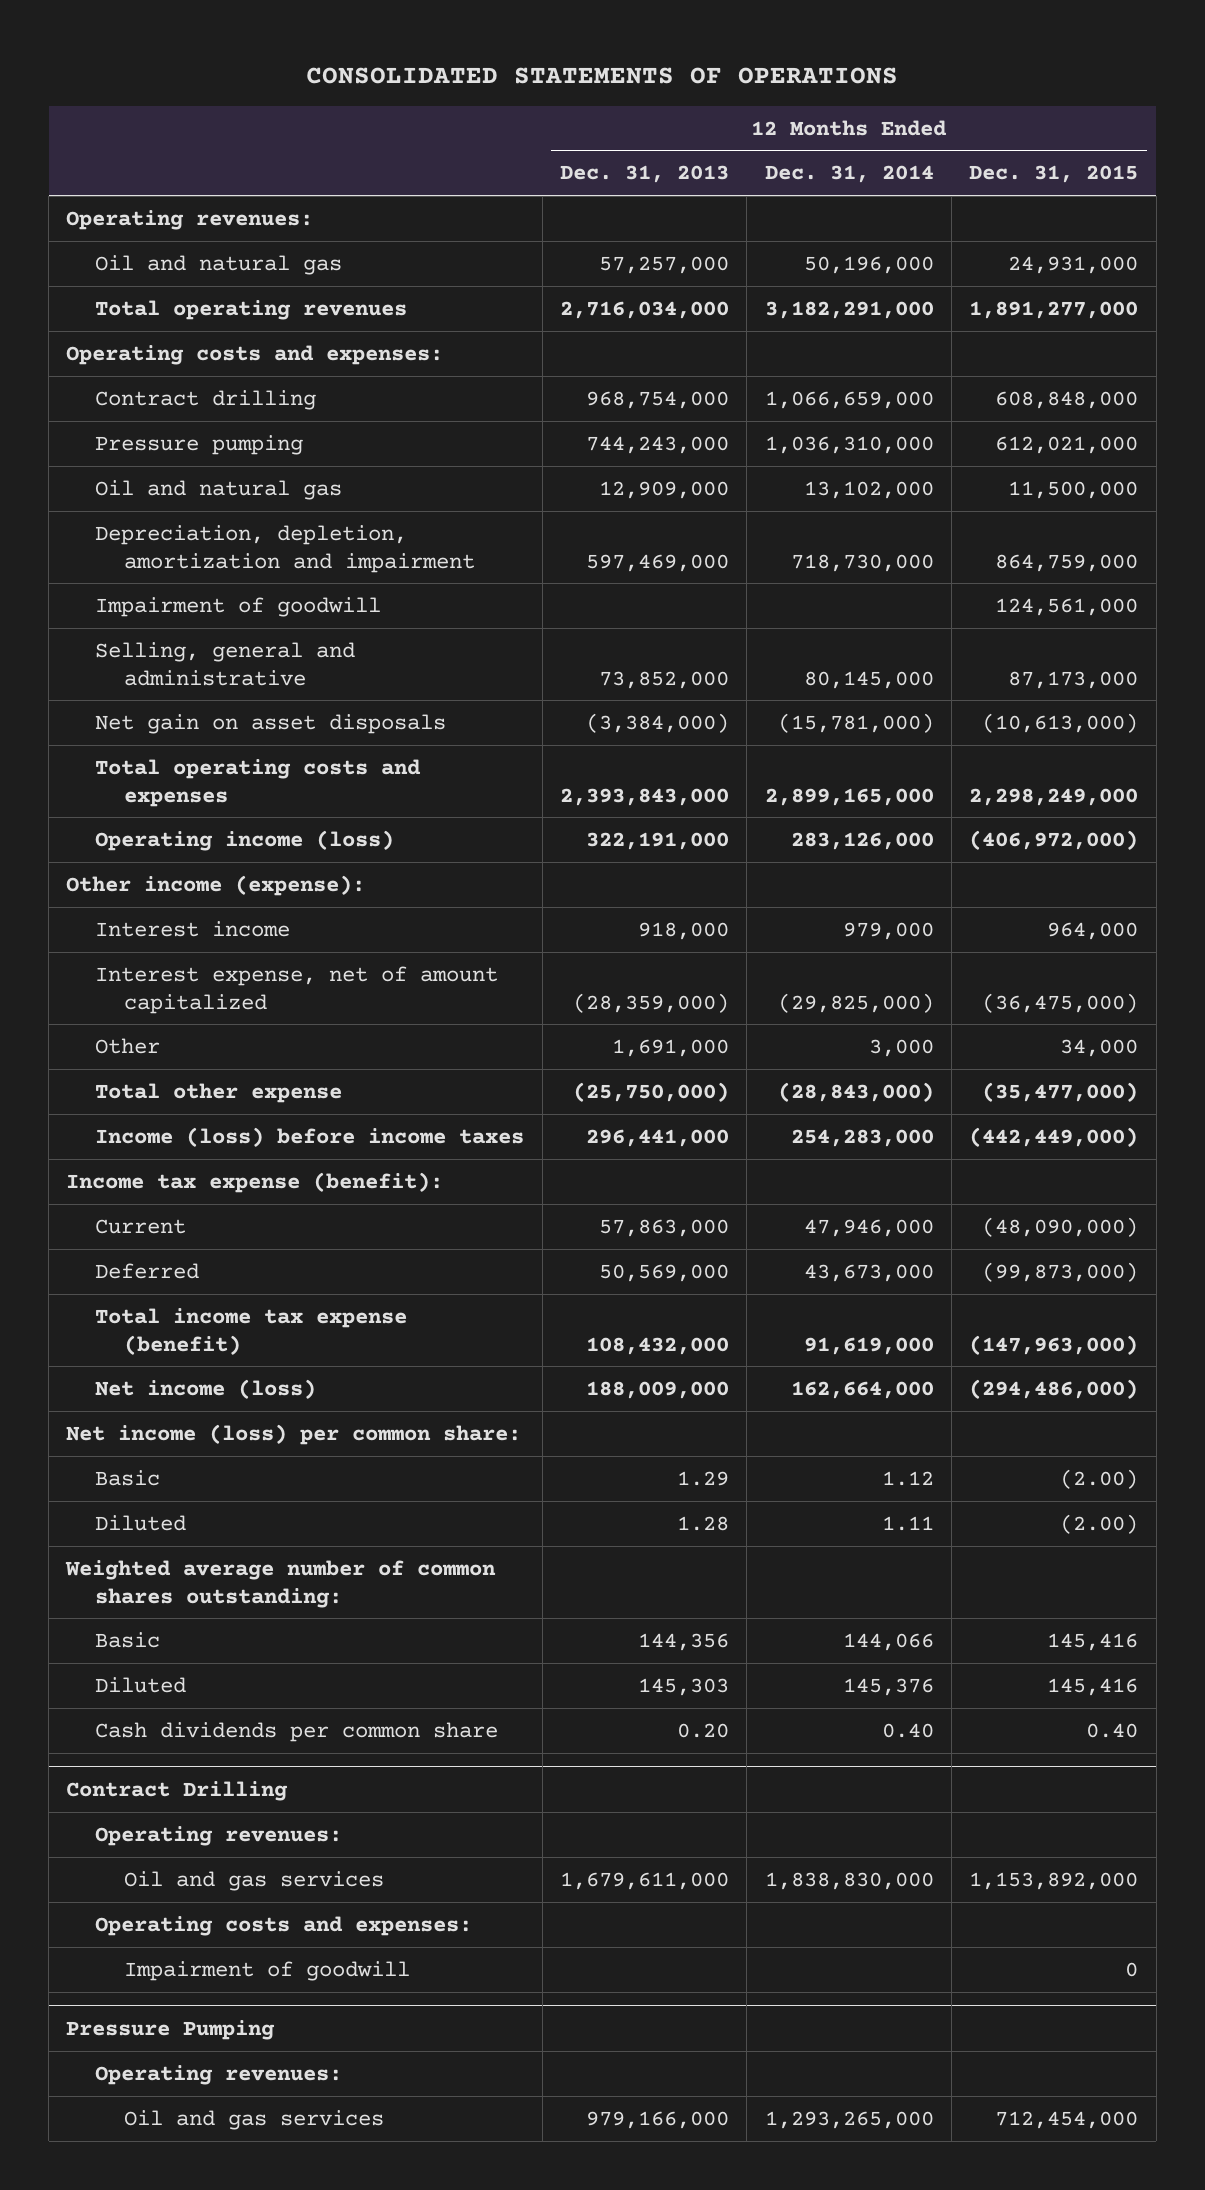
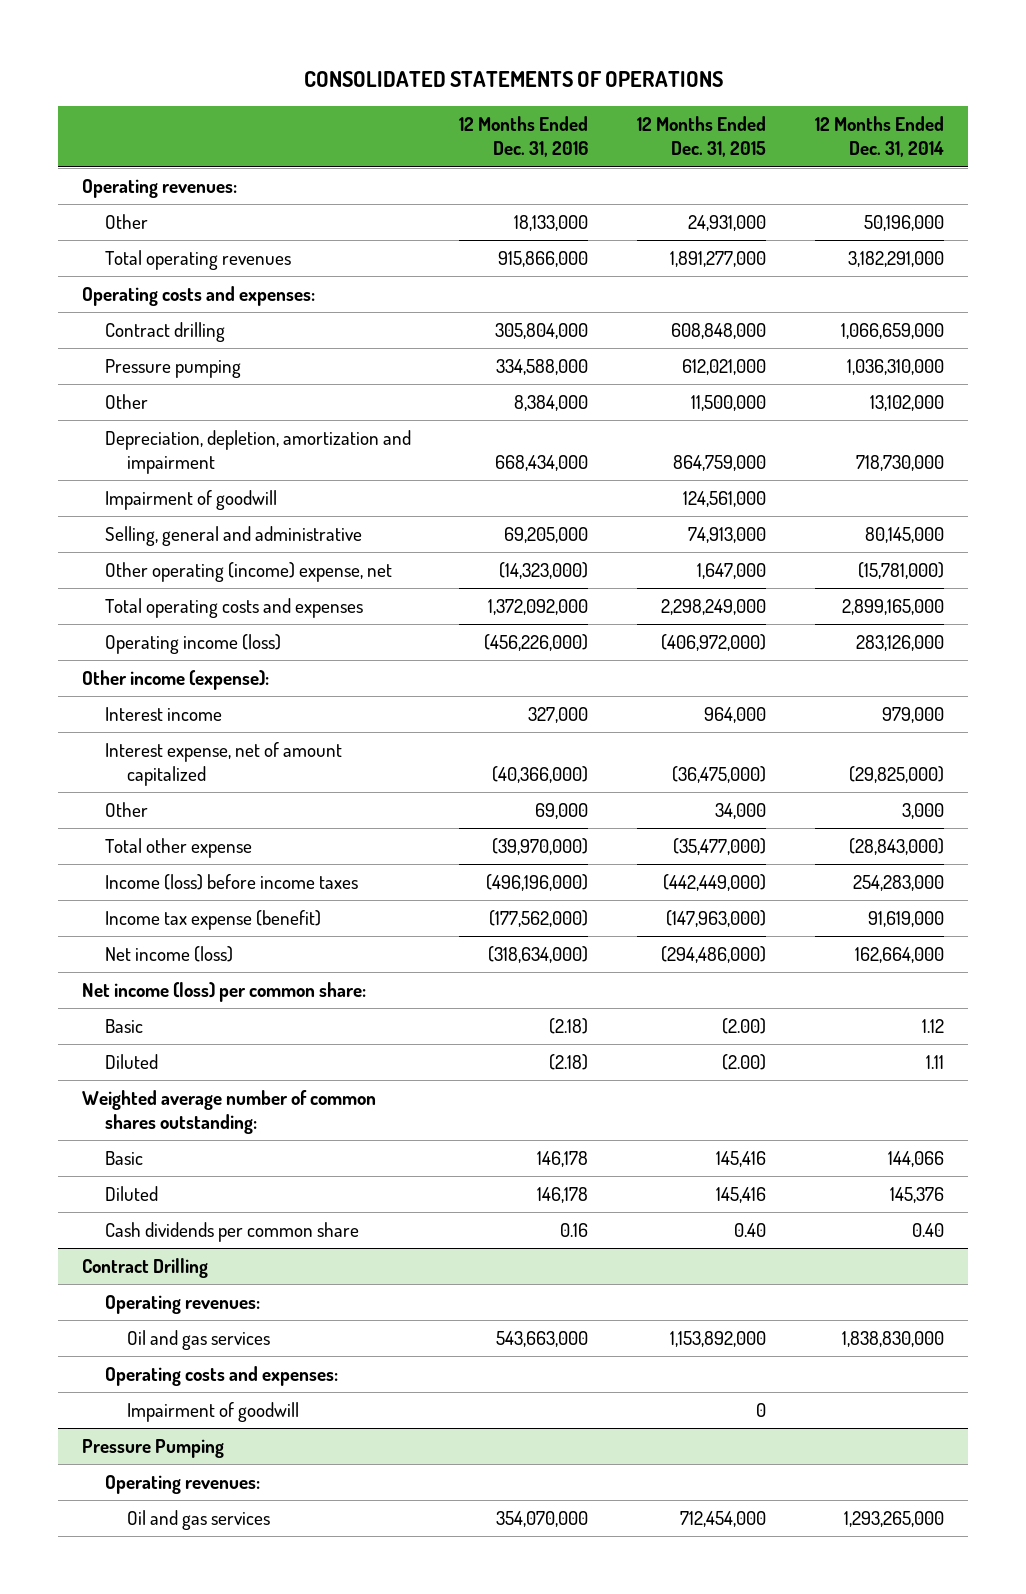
[559,165,729,184] Dec. 31, 2013 -> none
none -> [459,116,589,158] 12 Months Ended Dec. 31, 2016
[95,254,343,275] Oil and natural gas -> [104,214,148,230] Other
[95,479,343,500] Oil and natural gas -> [104,394,148,410] Other
[95,713,447,734] Net gain on asset disposals -> none
[1008,670,1139,689] 87,173,000 -> [688,527,767,544] 74,913,000
none -> [104,562,392,583] Other operating (income) expense, net
[66,1171,444,1193] Income tax expense (benefit): -> none
[95,1218,187,1234] Current -> none
[95,1262,200,1279] Deferred -> none
[95,1307,408,1355] Total income tax expense (benefit) -> [104,910,321,931] Income tax expense (benefit)

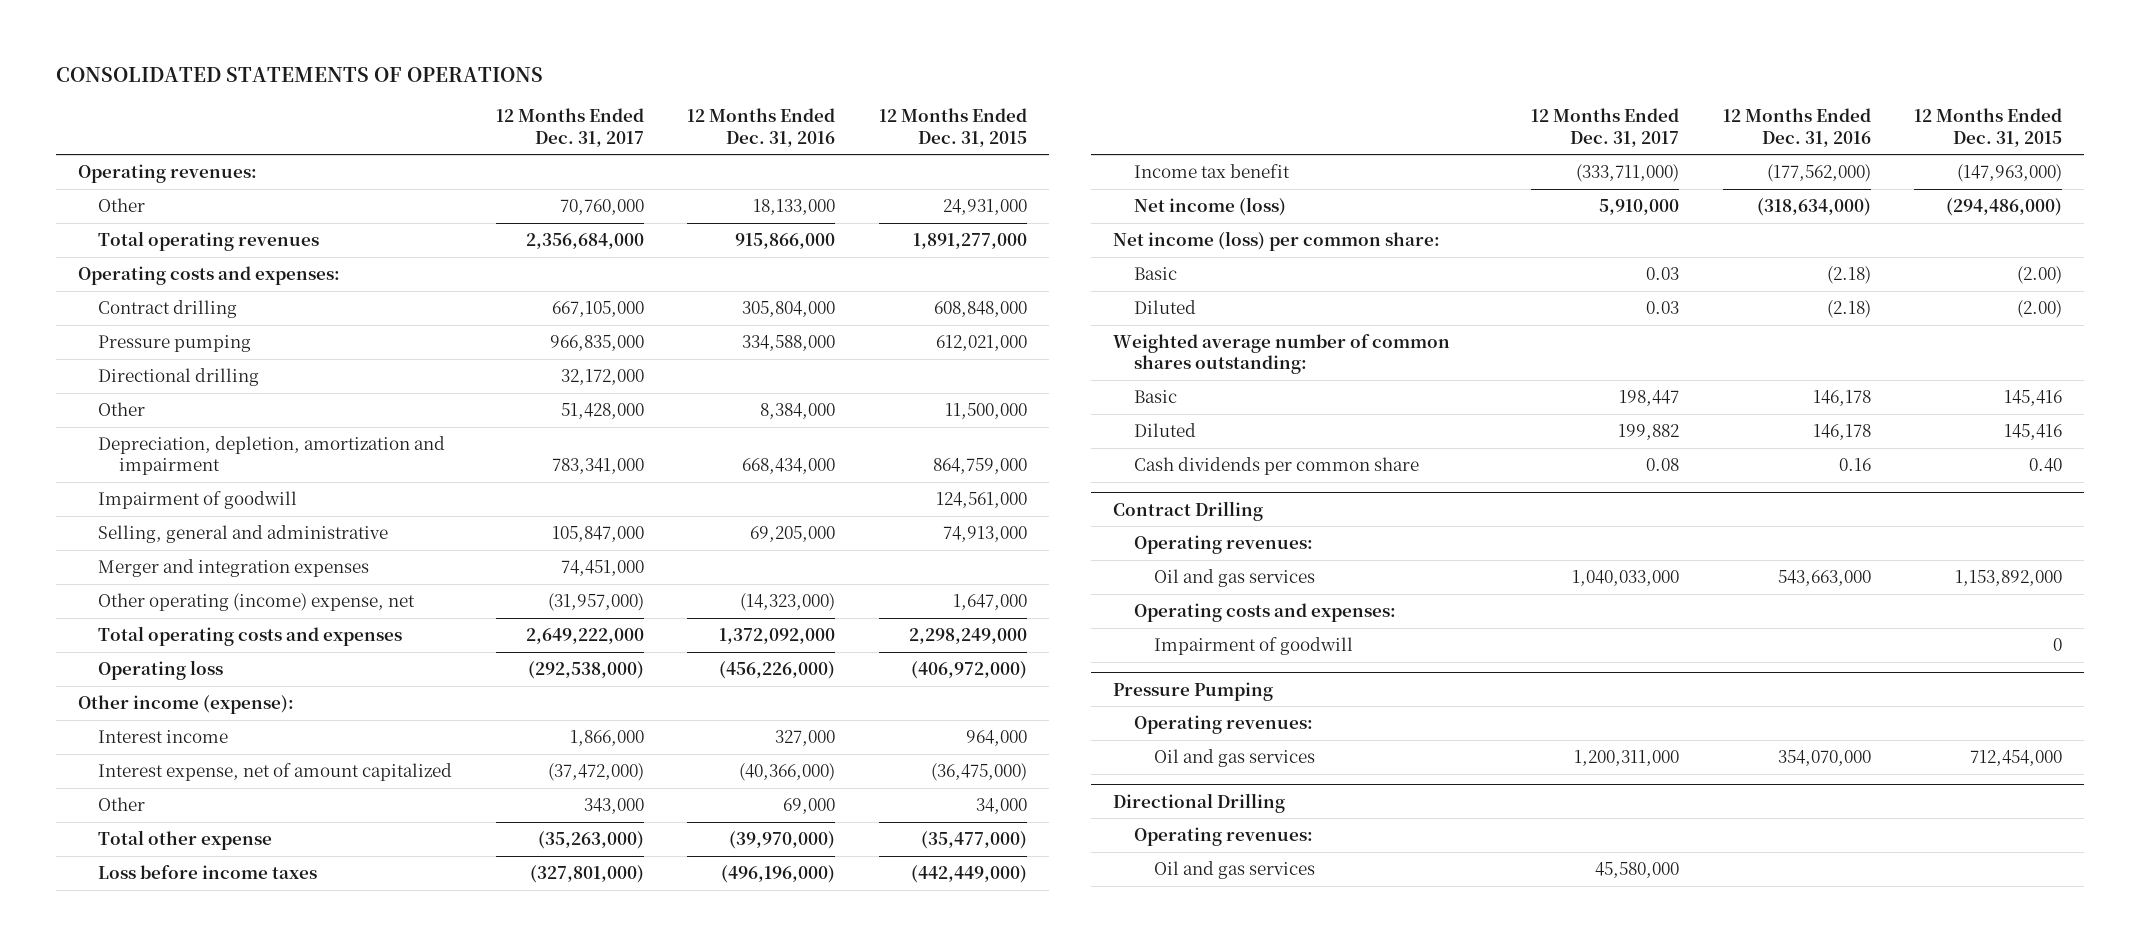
[814,116,944,158] 12 Months Ended Dec. 31, 2014 -> none
none -> [495,108,644,147] 12 Months Ended Dec. 31, 2017
none -> [98,367,260,386] Directional drilling
none -> [98,558,370,577] Merger and integration expenses
[104,634,281,655] Operating income (loss) -> [98,659,224,680] Operating loss
[104,874,358,891] Income (loss) before income taxes -> [98,864,318,879] Loss before income taxes
[104,910,321,931] Income tax expense (benefit) -> [1133,163,1290,178] Income tax benefit
none -> [1113,792,1286,813] Directional Drilling
none -> [1133,826,1313,846] Operating revenues:
none -> [1154,860,1316,879] Oil and gas services

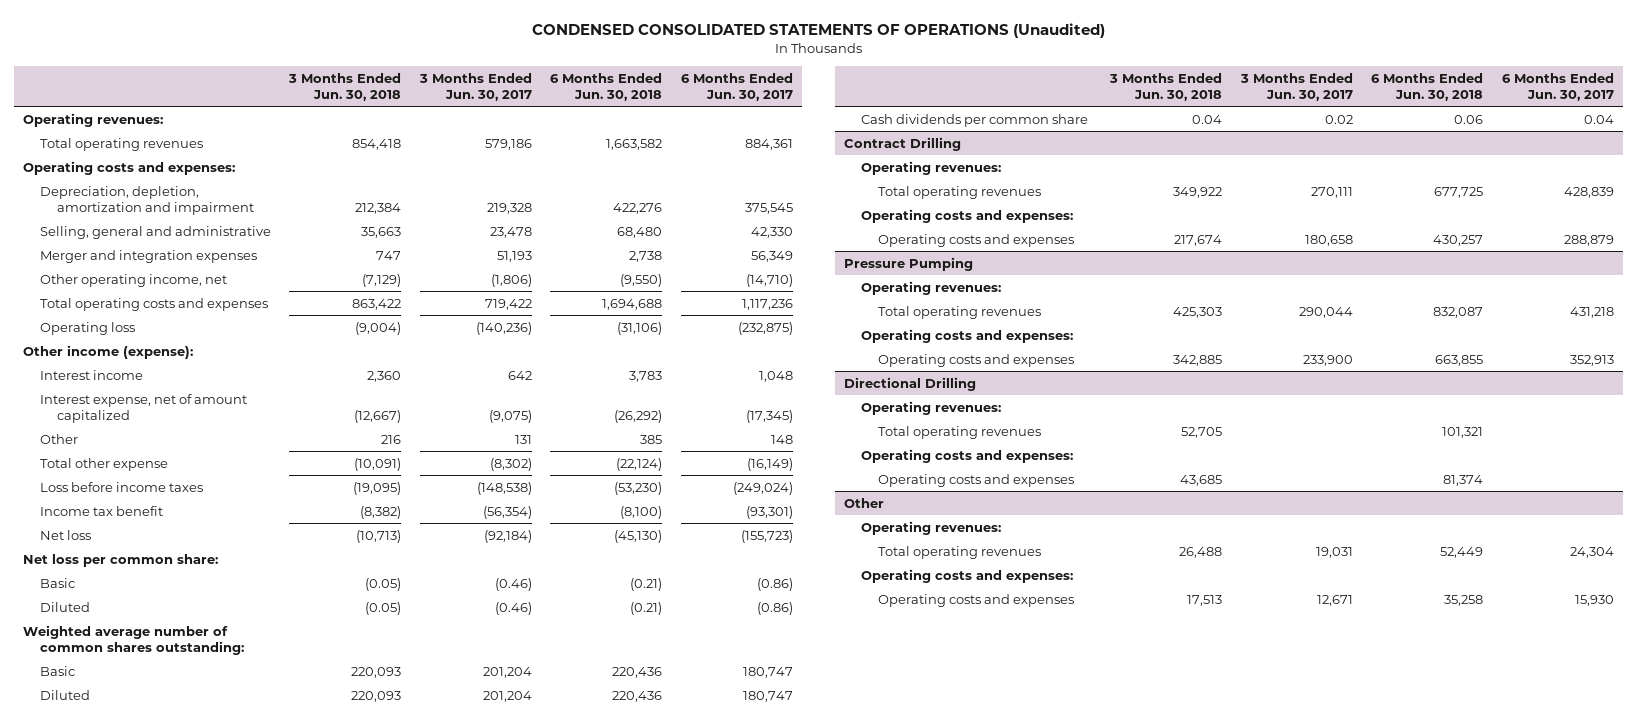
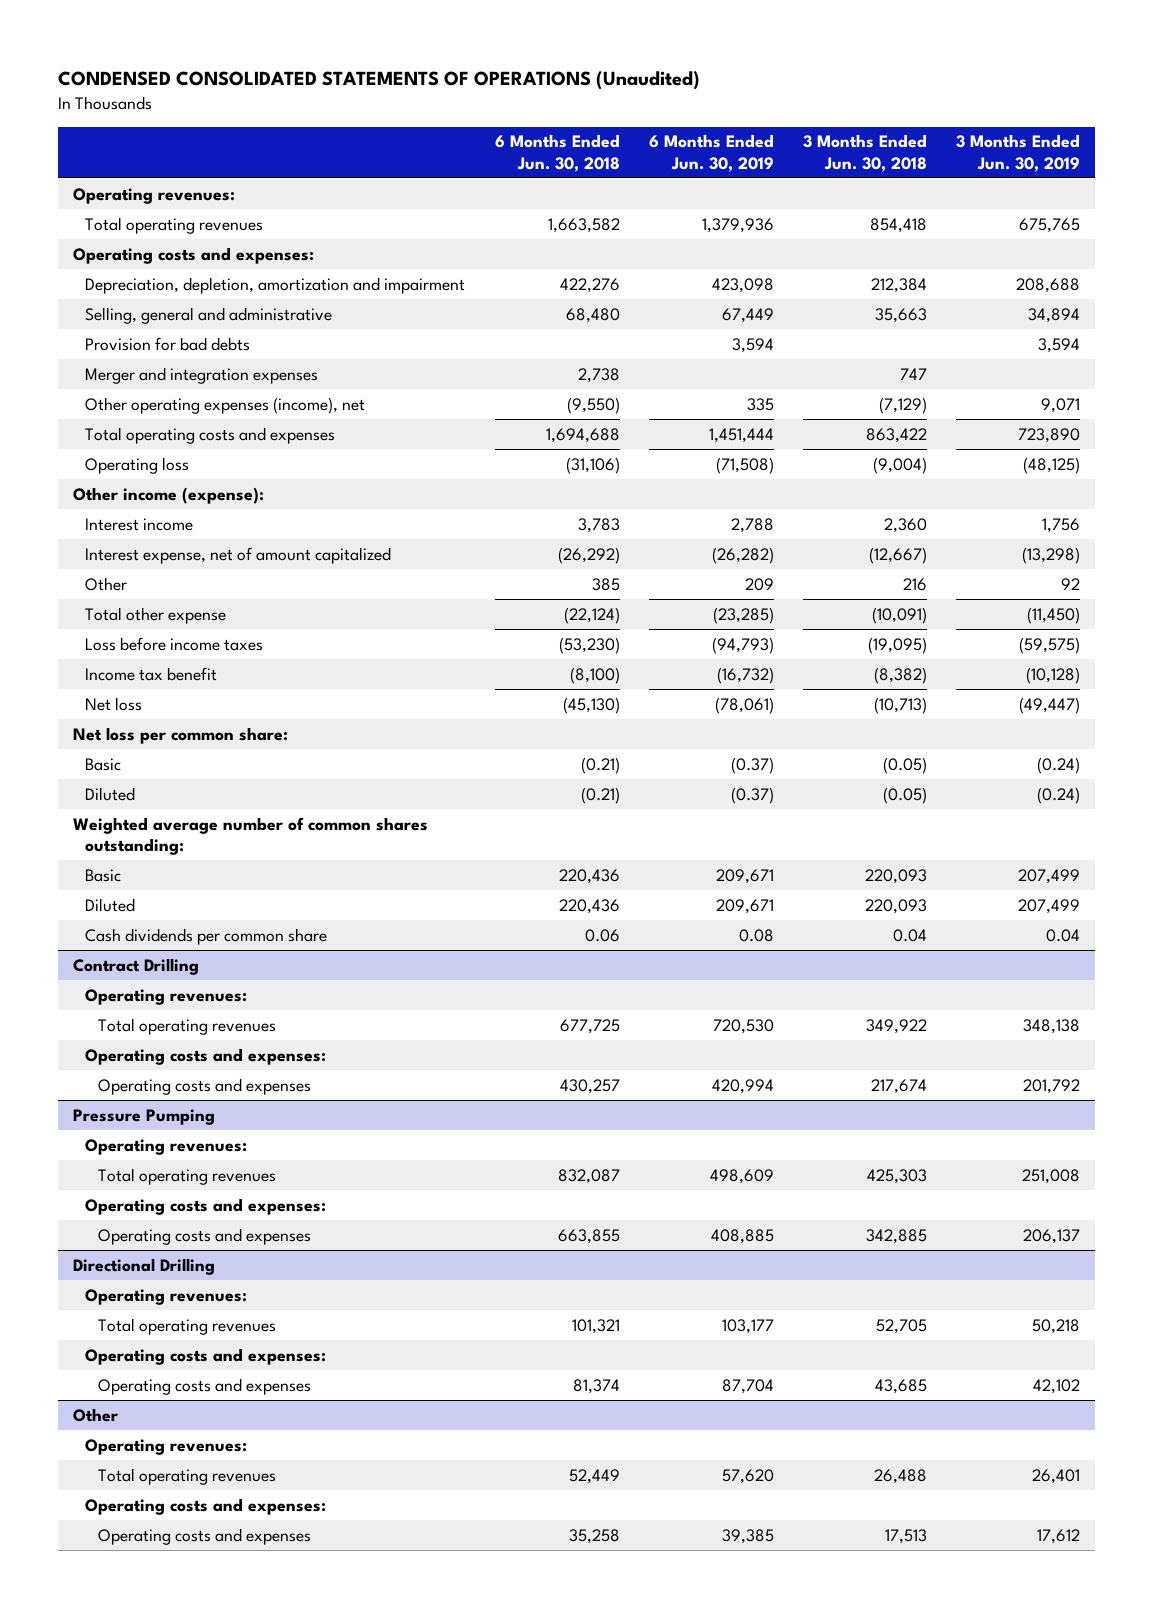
[418,72,532,101] 3 Months Ended Jun. 30, 2017 -> none
[680,72,793,101] 6 Months Ended Jun. 30, 2017 -> none
none -> [648,134,774,172] 6 Months Ended Jun. 30, 2019
none -> [956,134,1081,172] 3 Months Ended Jun. 30, 2019
none -> [85,336,251,351] Provision for bad debts
[39,273,227,287] Other operating income, net -> [85,396,366,414] Other operating expenses (income), net

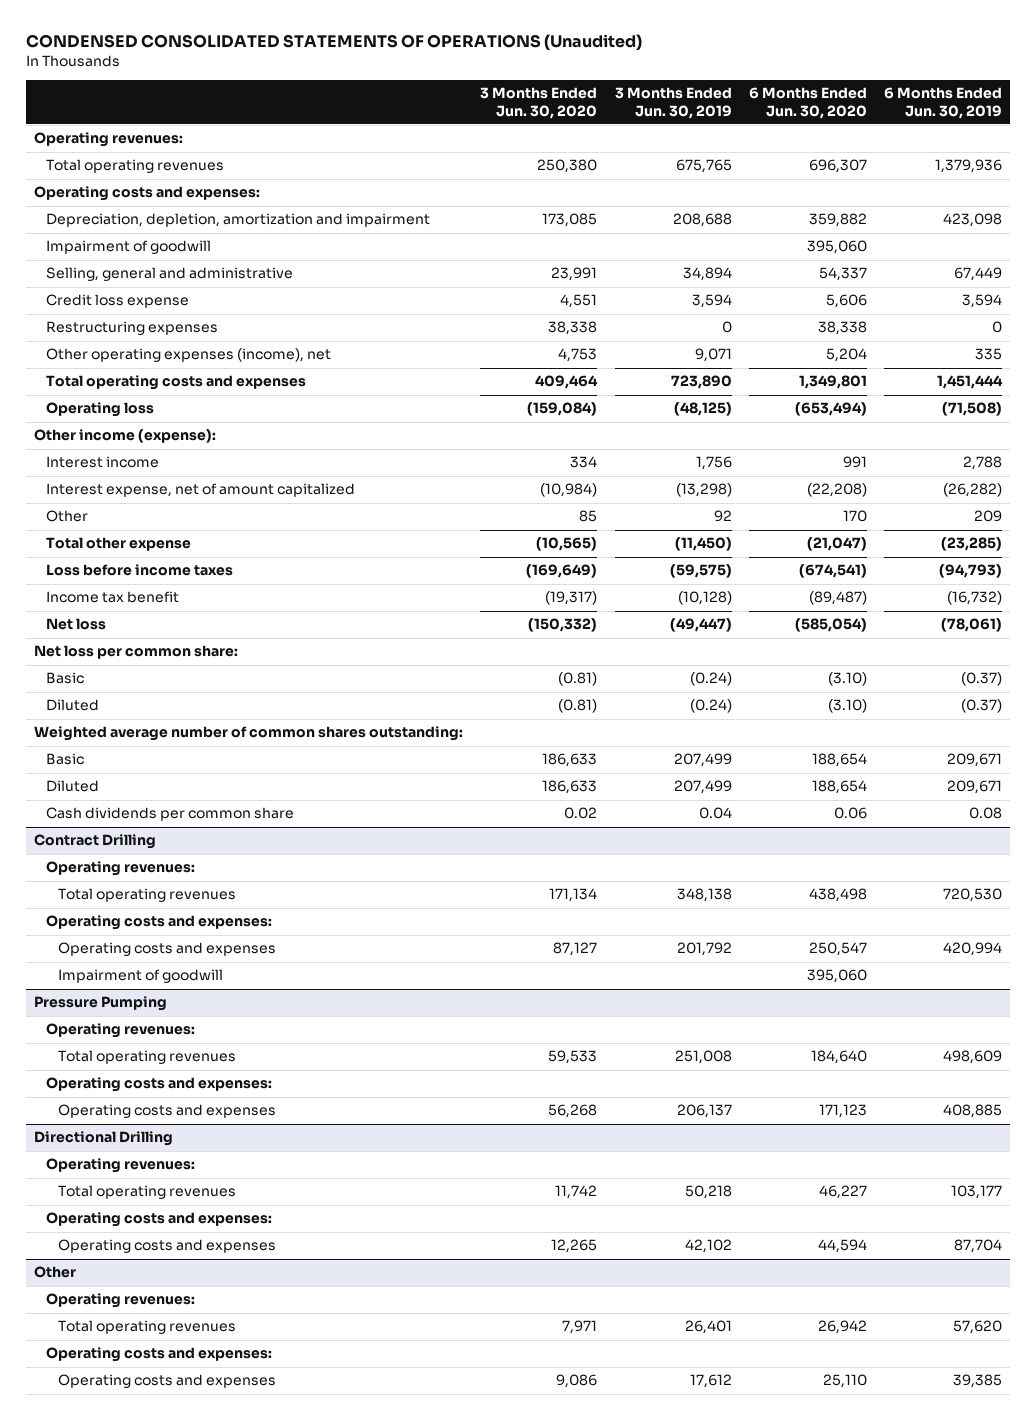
[494,134,620,172] 6 Months Ended Jun. 30, 2018 -> none
[803,134,928,172] 3 Months Ended Jun. 30, 2018 -> none
none -> [480,87,598,119] 3 Months Ended Jun. 30, 2020
none -> [748,87,867,119] 6 Months Ended Jun. 30, 2020
none -> [46,240,212,255] Impairment of goodwill
[85,366,319,384] Merger and integration expenses -> none
[85,336,251,351] Provision for bad debts -> [46,294,190,309] Credit loss expense
none -> [46,321,219,336] Restructuring expenses
none -> [58,969,224,984] Impairment of goodwill

